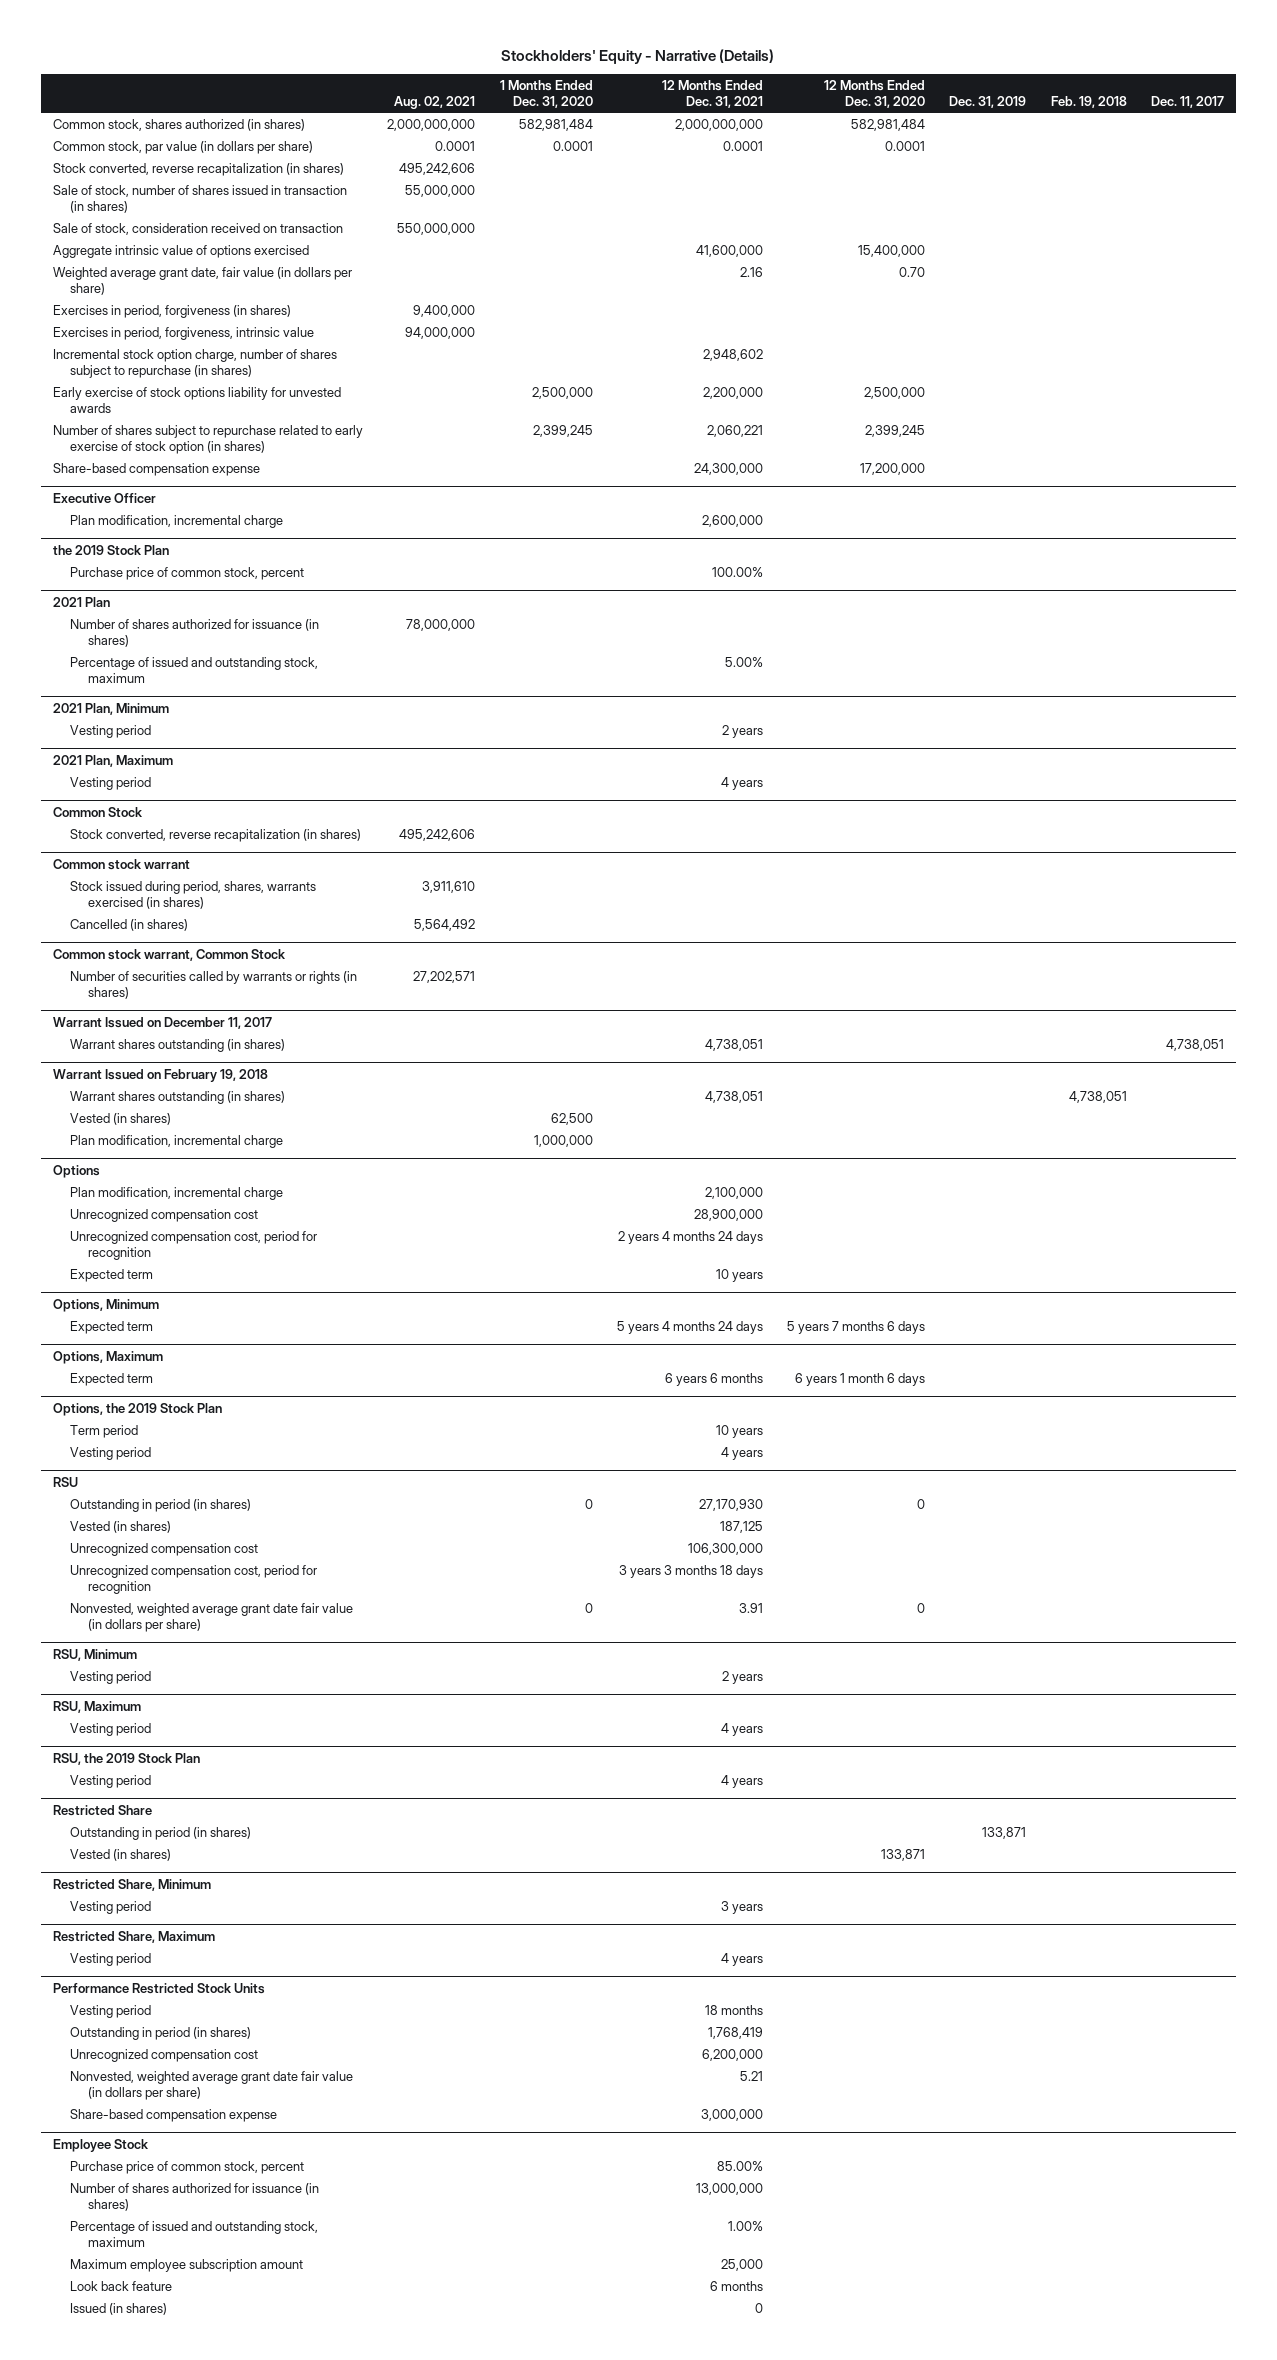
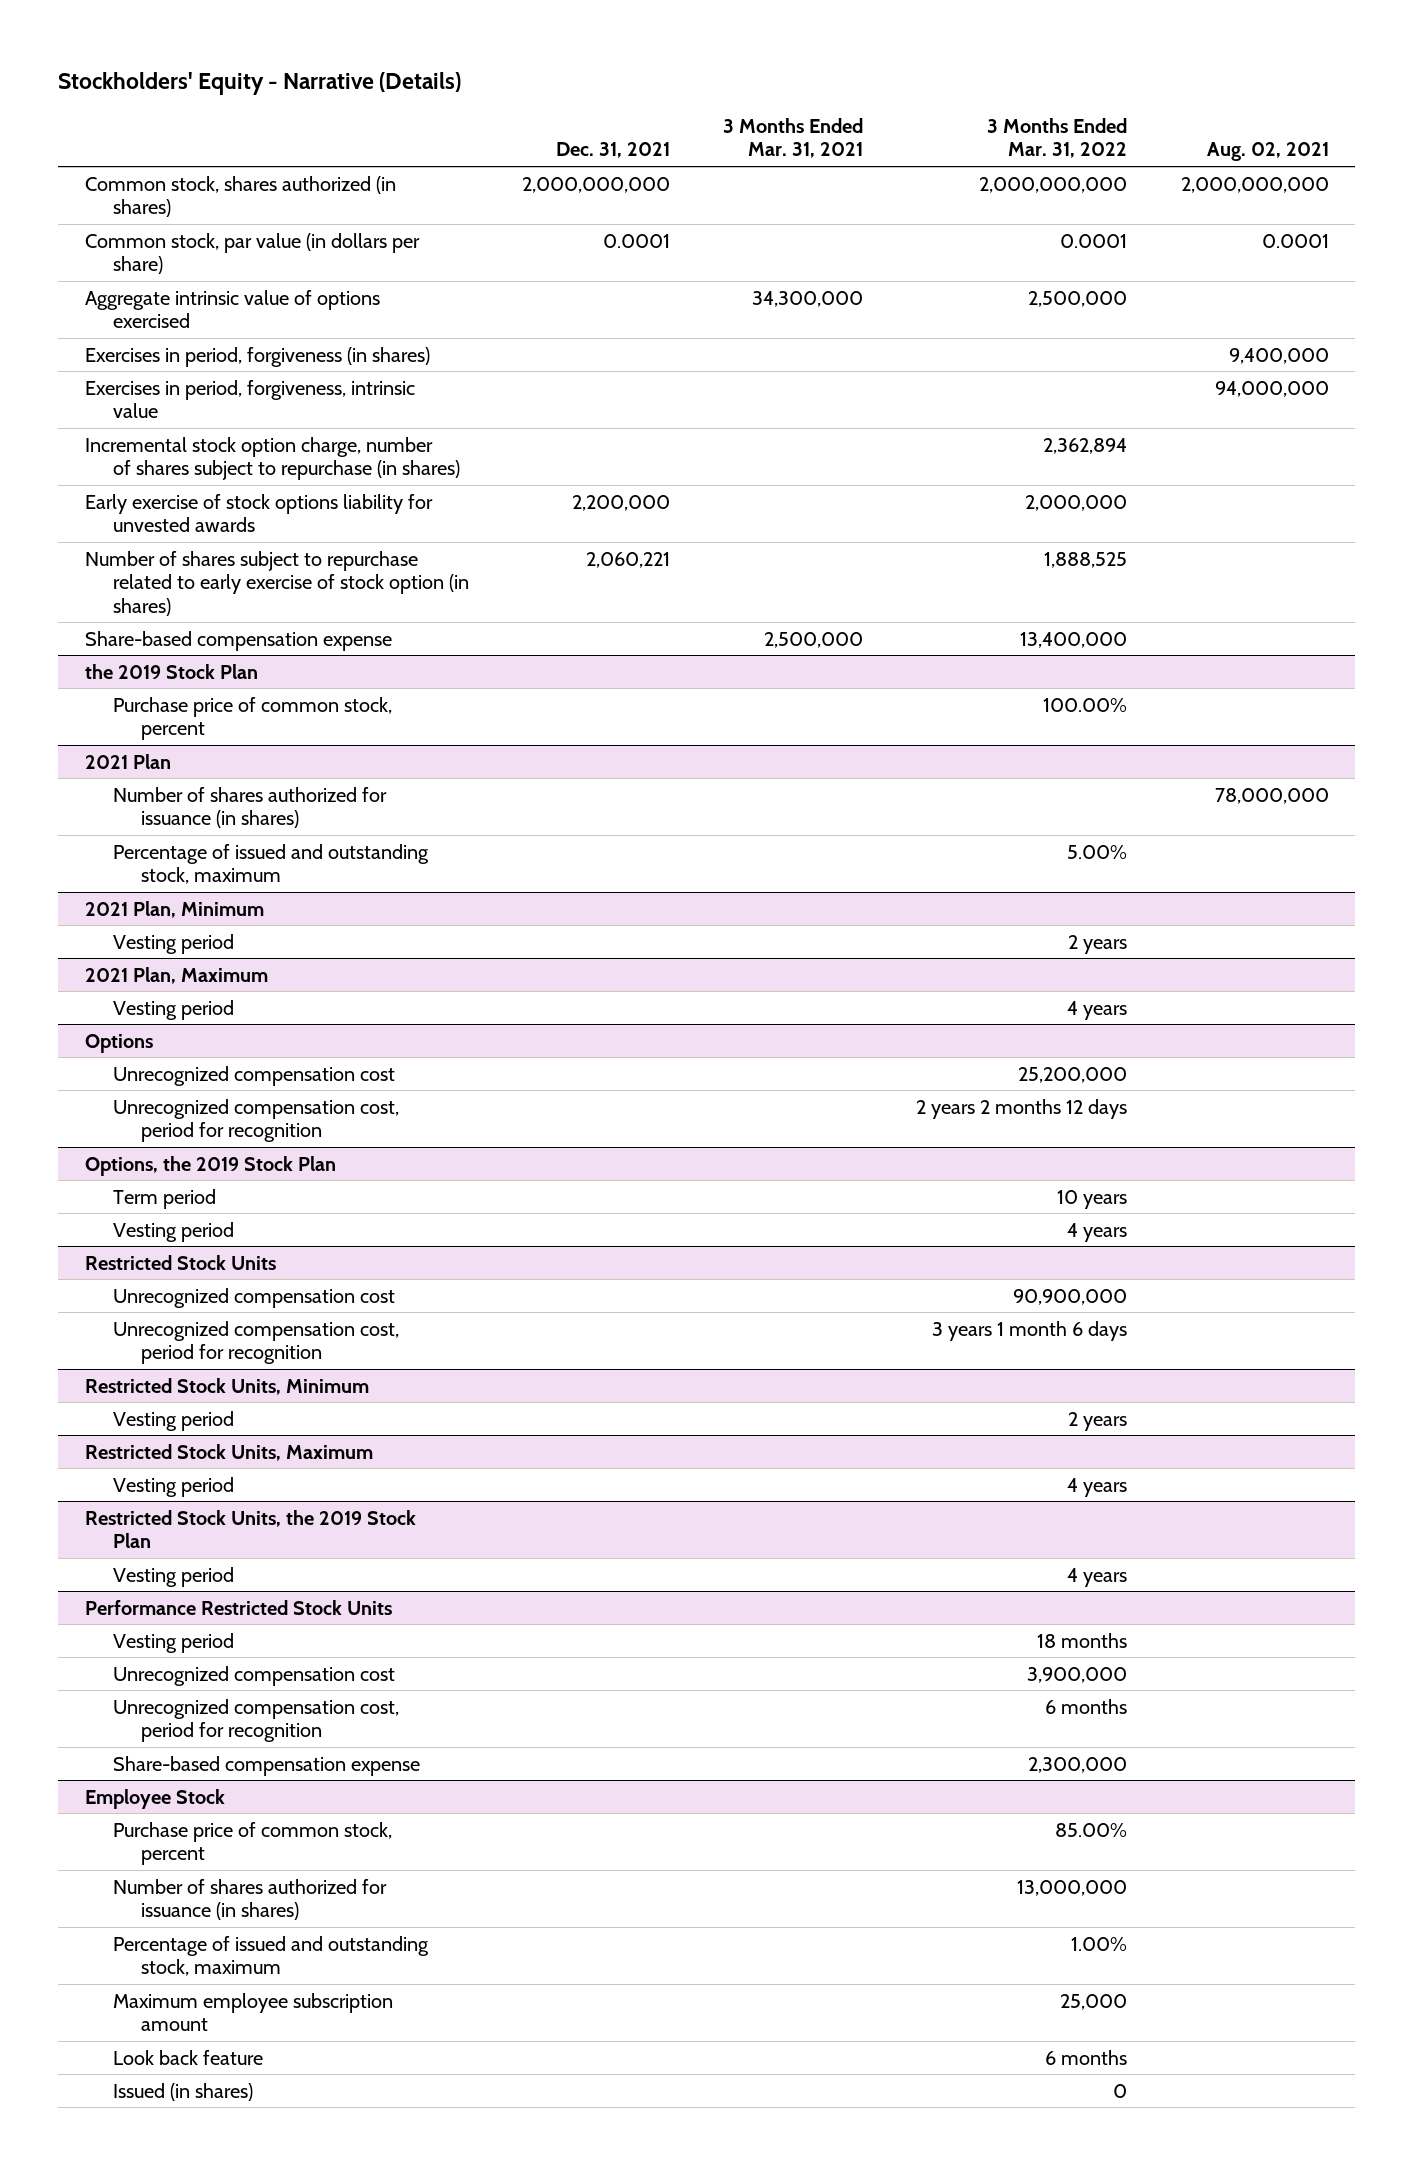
[499,80,593,108] 1 Months Ended Dec. 31, 2020 -> none
[661,80,763,108] 12 Months Ended Dec. 31, 2021 -> none
[824,80,926,108] 12 Months Ended Dec. 31, 2020 -> none
[949,95,1027,108] Dec. 31, 2019 -> none
[1050,95,1127,108] Feb. 19, 2018 -> none
[1150,95,1224,108] Dec. 11, 2017 -> none
none -> [555,142,670,159] Dec. 31, 2021
none -> [723,117,864,159] 3 Months Ended Mar. 31, 2021
none -> [987,117,1128,159] 3 Months Ended Mar. 31, 2022
[52,163,344,177] Stock converted, reverse recapitalization (in shares) -> none
[52,185,347,213] Sale of stock, number of shares issued in transaction (in shares) -> none
[52,223,343,236] Sale of stock, consideration received on transaction -> none
[52,267,352,295] Weighted average grant date, fair value (in dollars per share) -> none
[52,492,156,503] Executive Officer -> none
[70,515,284,529] Plan modification, incremental charge -> none
[52,806,143,817] Common Stock -> none
[70,829,362,843] Stock converted, reverse recapitalization (in shares) -> none
[52,858,190,870] Common stock warrant -> none
[70,881,317,909] Stock issued during period, shares, warrants exercised (in shares) -> none
[70,919,189,932] Cancelled (in shares) -> none
[52,948,286,961] Common stock warrant, Common Stock -> none
[70,971,358,999] Number of securities called by warrants or rights (in shares) -> none
[52,1016,272,1029] Warrant Issued on December 11, 2017 -> none
[70,1039,286,1053] Warrant shares outstanding (in shares) -> none
[52,1068,268,1082] Warrant Issued on February 19, 2018 -> none
[70,1091,286,1105] Warrant shares outstanding (in shares) -> none
[70,1113,172,1126] Vested (in shares) -> none
[70,1135,284,1149] Plan modification, incremental charge -> none
[70,1187,284,1201] Plan modification, incremental charge -> none
[70,1269,154,1283] Expected term -> none
[52,1298,159,1312] Options, Minimum -> none
[70,1321,154,1335] Expected term -> none
[52,1350,163,1364] Options, Maximum -> none
[70,1373,154,1387] Expected term -> none
[70,1499,252,1513] Outstanding in period (in shares) -> none
[70,1521,172,1534] Vested (in shares) -> none
[52,1476,78,1487] RSU -> [84,1254,276,1270] Restricted Stock Units
[70,1603,354,1632] Nonvested, weighted average grant date fair value (in dollars per share) -> none
[52,1648,137,1661] RSU, Minimum -> none
[70,1671,152,1685] Vesting period -> none
[52,1700,141,1713] RSU, Maximum -> none
[70,1723,152,1737] Vesting period -> none
none -> [84,1377,369,1395] Restricted Stock Units, Minimum
none -> [112,1410,234,1431] Vesting period
none -> [84,1443,373,1461] Restricted Stock Units, Maximum
none -> [112,1476,234,1497] Vesting period
[52,1752,200,1765] RSU, the 2019 Stock Plan -> [84,1509,416,1549] Restricted Stock Units, the 2019 Stock Plan
[52,1804,152,1816] Restricted Share -> none
[70,1827,252,1841] Outstanding in period (in shares) -> none
[70,1849,172,1862] Vested (in shares) -> none
[52,1878,211,1891] Restricted Share, Minimum -> none
[70,1901,152,1915] Vesting period -> none
[52,1930,215,1943] Restricted Share, Maximum -> none
[70,1953,152,1967] Vesting period -> none
[70,2027,252,2041] Outstanding in period (in shares) -> none
[70,2071,354,2100] Nonvested, weighted average grant date fair value (in dollars per share) -> none
none -> [112,1698,399,1743] Unrecognized compensation cost, period for recognition

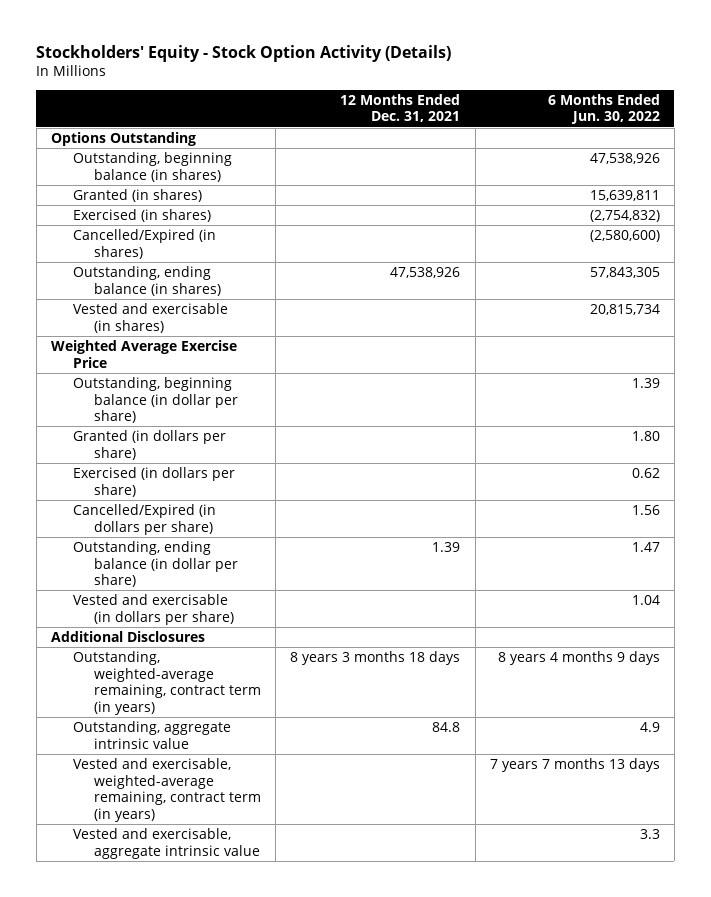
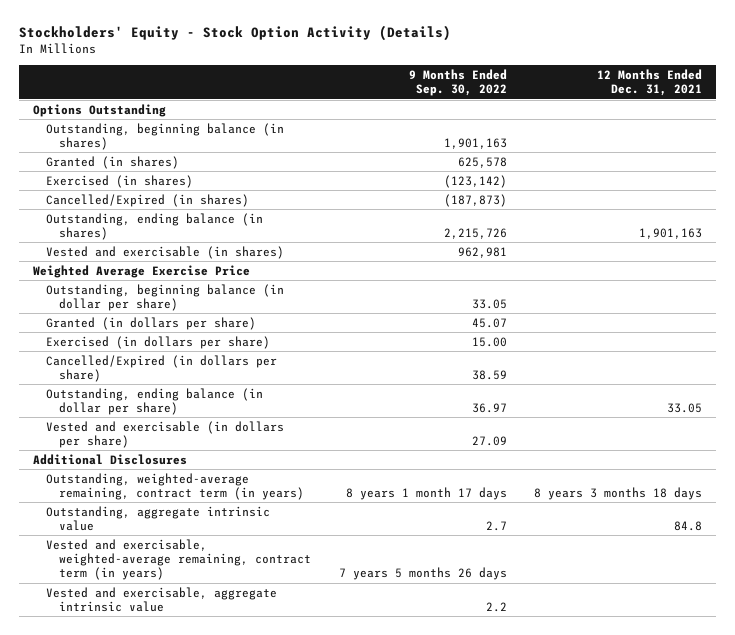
[547,93,660,125] 6 Months Ended Jun. 30, 2022 -> none
none -> [408,68,507,97] 9 Months Ended Sep. 30, 2022
[390,267,461,279] 47,538,926 -> [639,228,703,240] 1,901,163
[432,542,461,553] 1.39 -> [667,403,703,414] 33.05

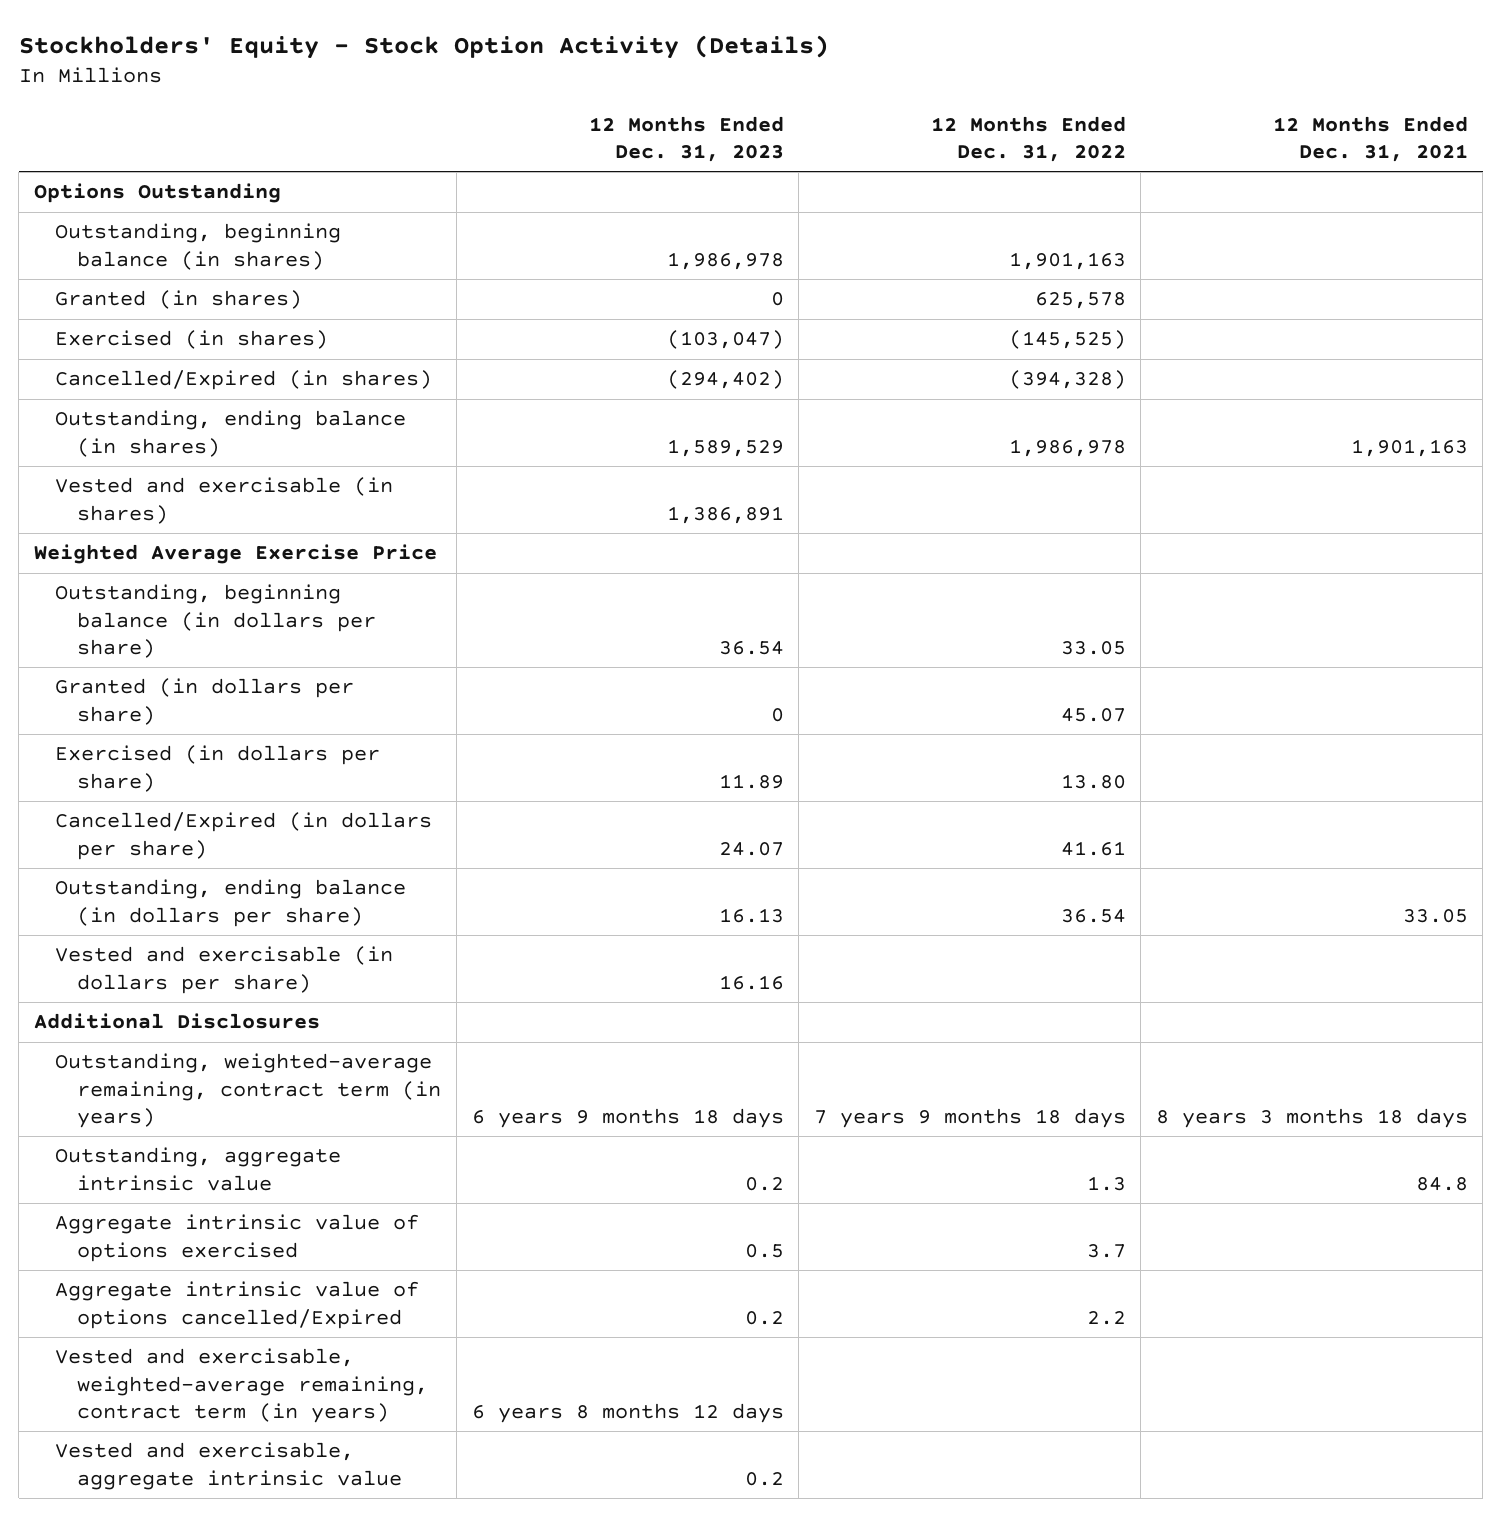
[408,68,507,97] 9 Months Ended Sep. 30, 2022 -> none
none -> [588,115,784,162] 12 Months Ended Dec. 31, 2023
none -> [930,115,1126,162] 12 Months Ended Dec. 31, 2022
[45,283,284,312] Outstanding, beginning balance (in dollar per share) -> [55,584,377,659] Outstanding, beginning balance (in dollars per share)
[45,387,263,416] Outstanding, ending balance (in dollar per share) -> [55,879,407,927] Outstanding, ending balance (in dollars per share)
none -> [55,1214,420,1262] Aggregate intrinsic value of options exercised
none -> [55,1281,420,1329] Aggregate intrinsic value of options cancelled/Expired

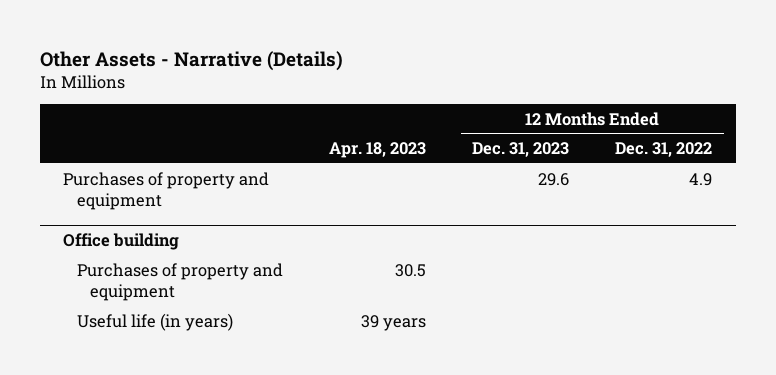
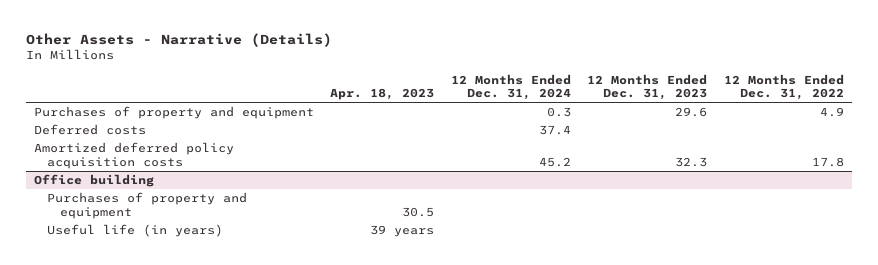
none -> [450,73,571,101] 12 Months Ended Dec. 31, 2024
none -> [33,124,146,136] Deferred costs
none -> [33,142,234,169] Amortized deferred policy acquisition costs

